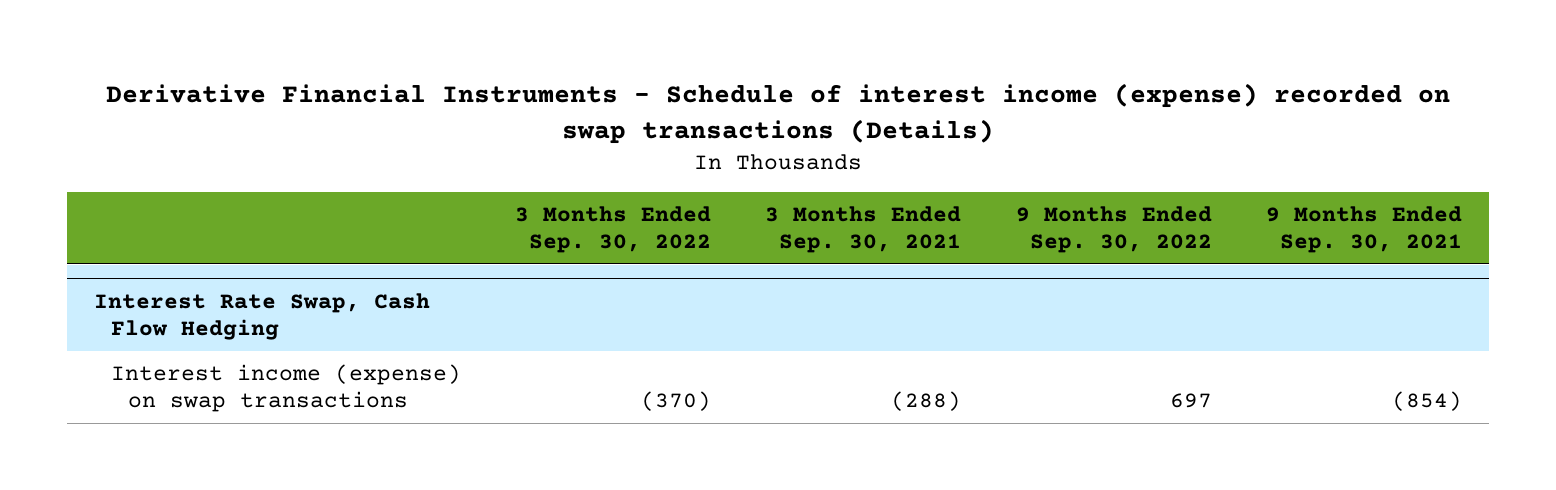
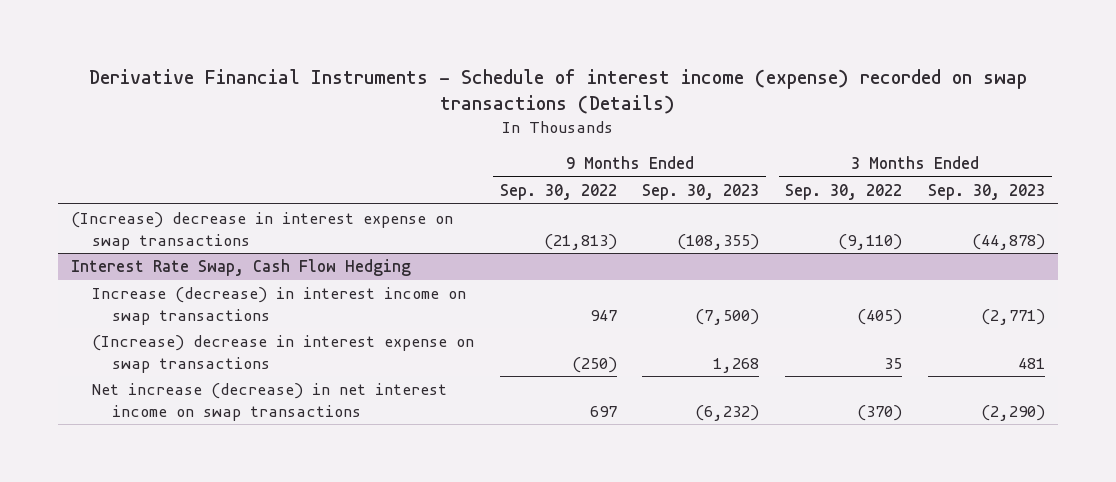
[765,205,962,253] 3 Months Ended Sep. 30, 2021 -> none
[1265,205,1462,253] 9 Months Ended Sep. 30, 2021 -> none
none -> [642,184,760,201] Sep. 30, 2023
none -> [928,184,1046,201] Sep. 30, 2023
none -> [71,212,454,250] (Increase) decrease in interest expense on swap transactions
none -> [91,287,466,325] Increase (decrease) in interest income on swap transactions
none -> [91,335,474,373] (Increase) decrease in interest expense on swap transactions
[110,364,461,413] Interest income (expense) on swap transactions -> [91,383,447,421] Net increase (decrease) in net interest income on swap transactions

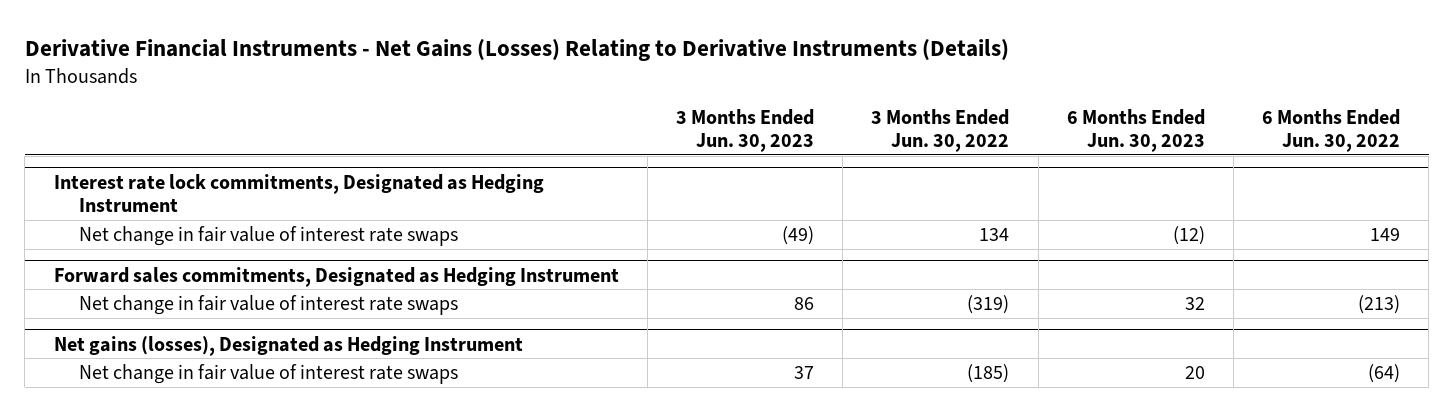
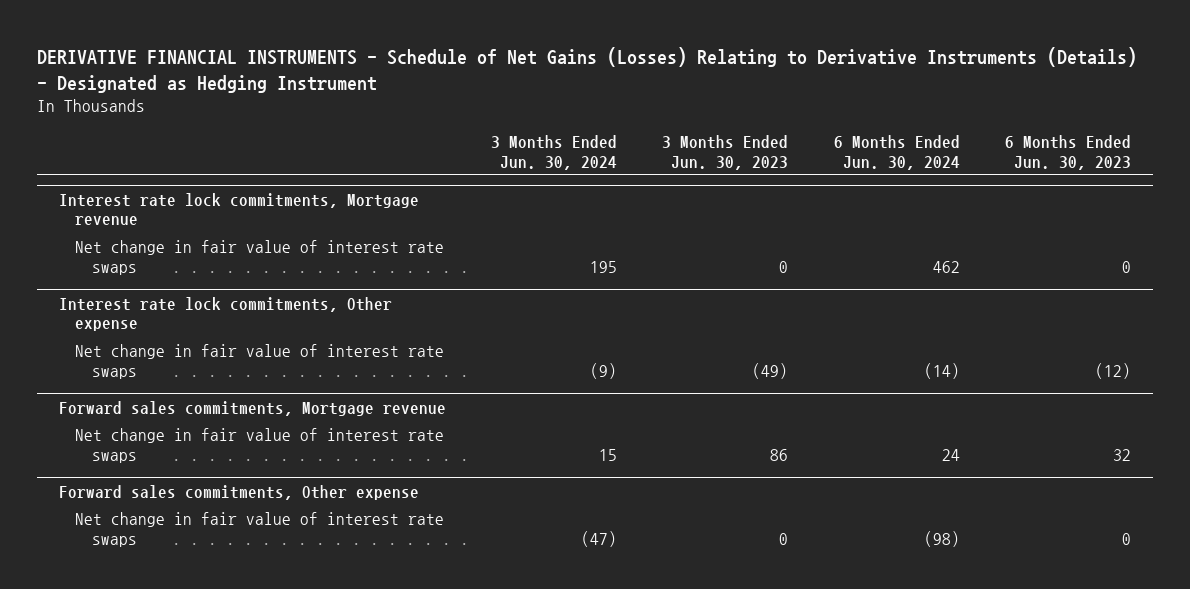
[24,39,1009,62] Derivative Financial Instruments - Net Gains (Losses) Relating to Derivative Instruments (Details) -> [36,46,1137,93] DERIVATIVE FINANCIAL INSTRUMENTS - Schedule of Net Gains (Losses) Relating to Derivative Instruments (Details) - Designated as Hedging Instrument
[871,109,1010,153] 3 Months Ended Jun. 30, 2022 -> none
[1262,109,1401,153] 6 Months Ended Jun. 30, 2022 -> none
none -> [491,135,618,170] 3 Months Ended Jun. 30, 2024
none -> [833,135,960,170] 6 Months Ended Jun. 30, 2024
[53,173,544,212] Interest rate lock commitments, Designated as Hedging Instrument -> none
none -> [59,192,420,226] Interest rate lock commitments, Mortgage revenue
none -> [75,239,445,275] Net change in fair value of interest rate swaps
none -> [59,296,393,332] Interest rate lock commitments, Other expense
[53,266,619,287] Forward sales commitments, Designated as Hedging Instrument -> none
none -> [59,400,447,416] Forward sales commitments, Mortgage revenue
[53,335,523,356] Net gains (losses), Designated as Hedging Instrument -> none
none -> [59,484,420,500] Forward sales commitments, Other expense
[794,365,815,379] 37 -> [779,532,789,545] 0
[1184,365,1205,379] 20 -> [1121,532,1131,545] 0

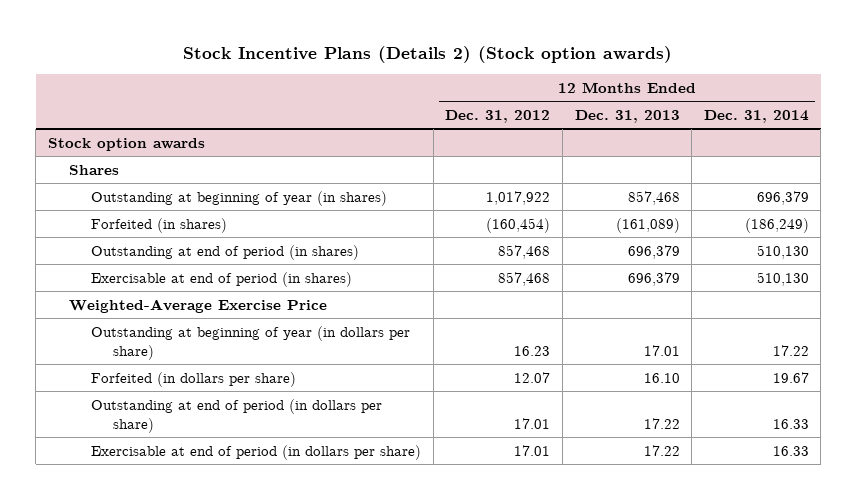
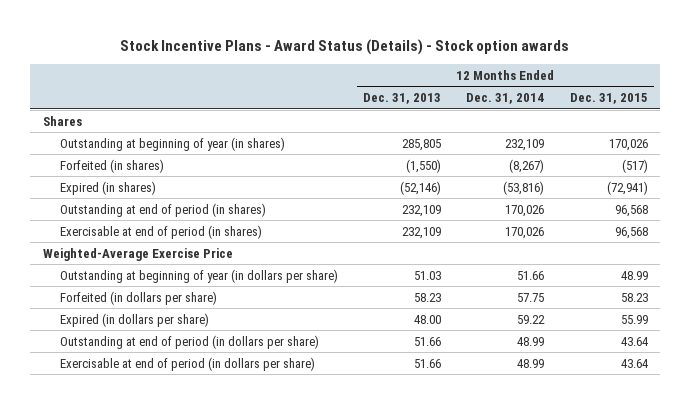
[183,45,673,63] Stock Incentive Plans (Details 2) (Stock option awards) -> [120,38,570,55] Stock Incentive Plans - Award Status (Details) - Stock option awards
[445,109,551,123] Dec. 31, 2012 -> none
none -> [569,92,648,104] Dec. 31, 2015
[47,137,205,151] Stock option awards -> none
[627,190,680,205] 857,468 -> [402,138,442,151] 285,805
[756,190,809,205] 696,379 -> [505,138,545,151] 232,109
[615,217,680,233] (161,089) -> [406,158,442,173] (1,550)
[744,217,809,233] (186,249) -> [509,158,545,173] (8,267)
none -> [59,180,156,195] Expired (in shares)
[627,244,680,259] 696,379 -> [402,204,442,217] 232,109
[756,244,809,259] 510,130 -> [505,204,545,217] 170,026
[627,271,680,286] 696,379 -> [402,226,442,239] 232,109
[756,271,809,286] 510,130 -> [505,226,545,239] 170,026
[643,344,680,356] 17.01 -> [414,270,442,280] 51.03
[772,344,809,356] 17.22 -> [517,270,545,280] 51.66
[643,372,680,383] 16.10 -> [414,292,442,302] 58.23
[772,371,809,383] 19.67 -> [517,292,545,302] 57.75
none -> [59,312,209,327] Expired (in dollars per share)
[643,417,680,429] 17.22 -> [414,336,442,346] 51.66
[772,418,809,429] 16.33 -> [517,336,545,346] 48.99
[643,444,680,456] 17.22 -> [414,358,442,368] 51.66
[772,445,809,456] 16.33 -> [517,358,545,368] 48.99

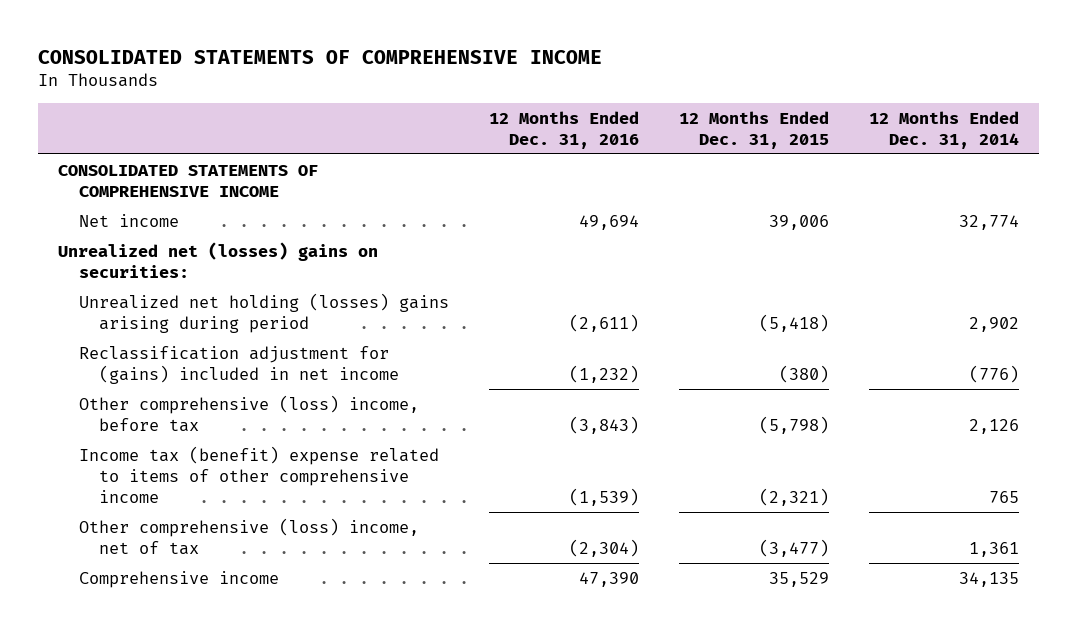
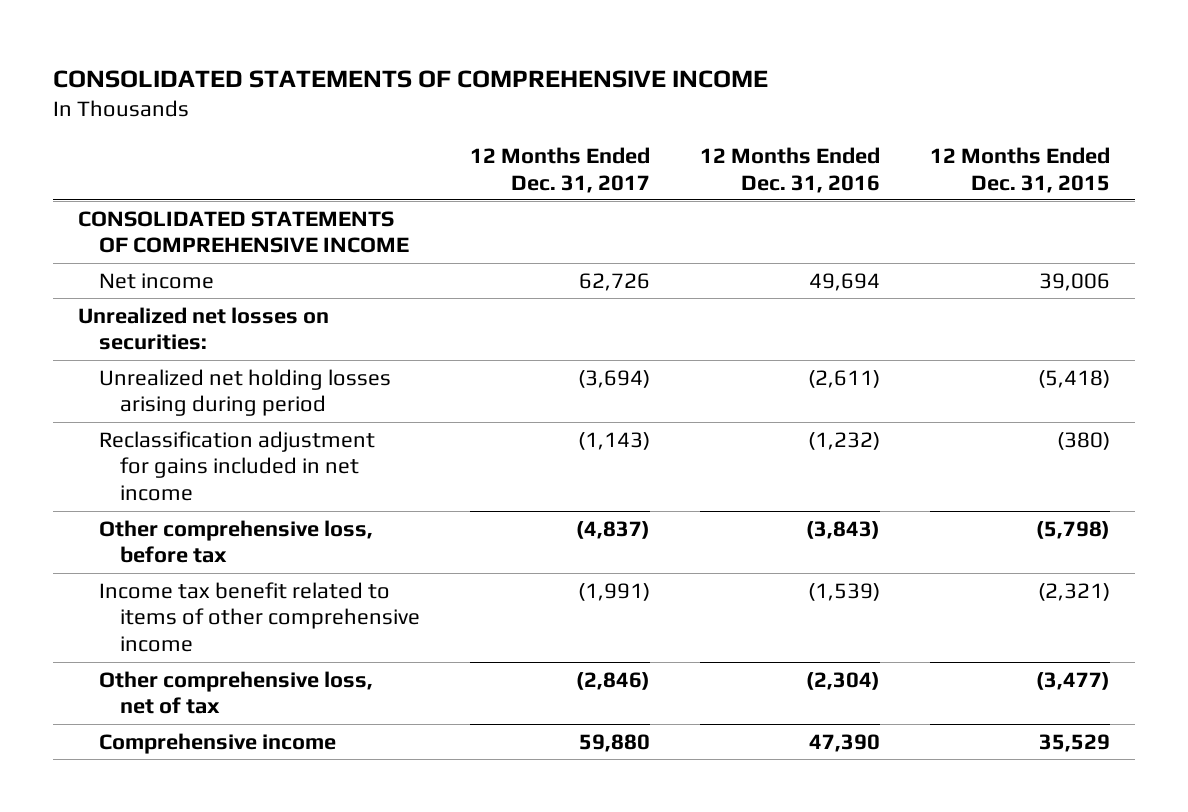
[868,110,1019,149] 12 Months Ended Dec. 31, 2014 -> none
none -> [470,146,651,193] 12 Months Ended Dec. 31, 2017
[57,241,378,278] Unrealized net (losses) gains on securities: -> [77,306,329,351] Unrealized net losses on securities:
[78,292,449,333] Unrealized net holding (losses) gains arising during period -> [98,368,391,417] Unrealized net holding losses arising during period
[78,345,400,384] Reclassification adjustment for (gains) included in net income -> [98,430,375,502] Reclassification adjustment for gains included in net income
[78,394,419,432] Other comprehensive (loss) income, before tax -> [98,519,373,564] Other comprehensive loss, before tax
[78,445,439,503] Income tax (benefit) expense related to items of other comprehensive income -> [98,581,421,653] Income tax benefit related to items of other comprehensive income
[78,517,419,555] Other comprehensive (loss) income, net of tax -> [98,670,373,715] Other comprehensive loss, net of tax

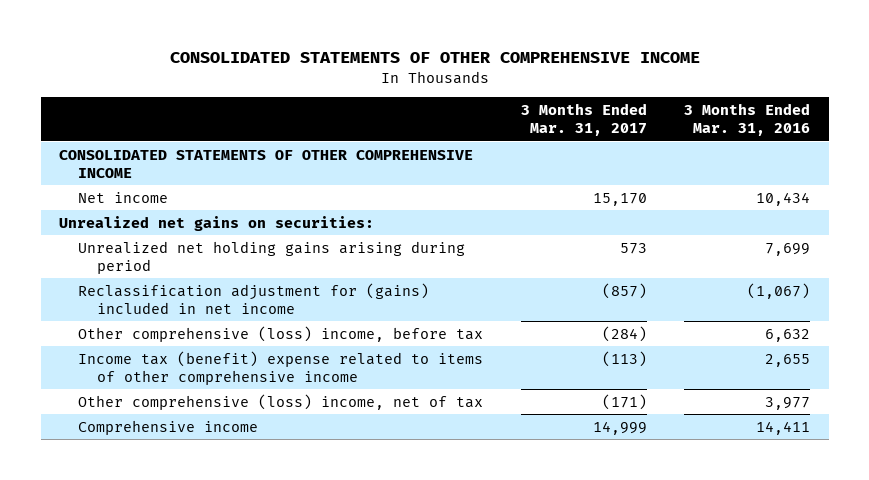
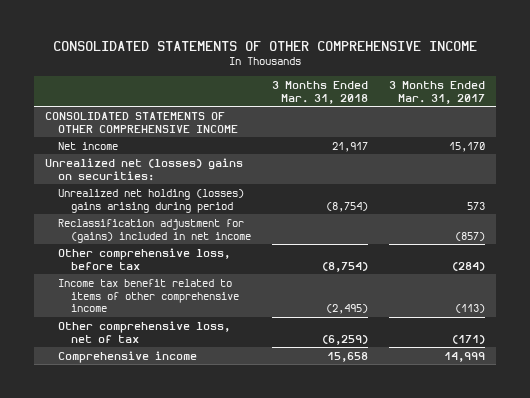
[683,102,810,137] 3 Months Ended Mar. 31, 2016 -> none
none -> [272,80,369,104] 3 Months Ended Mar. 31, 2018
[59,215,375,231] Unrealized net gains on securities: -> [44,157,243,181] Unrealized net (losses) gains on securities:
[78,240,466,275] Unrealized net holding gains arising during period -> [58,188,245,213] Unrealized net holding (losses) gains arising during period
[78,325,484,342] Other comprehensive (loss) income, before tax -> [58,247,231,270] Other comprehensive loss, before tax
[78,350,484,386] Income tax (benefit) expense related to items of other comprehensive income -> [58,278,240,313] Income tax benefit related to items of other comprehensive income
[78,393,484,410] Other comprehensive (loss) income, net of tax -> [58,320,231,343] Other comprehensive loss, net of tax

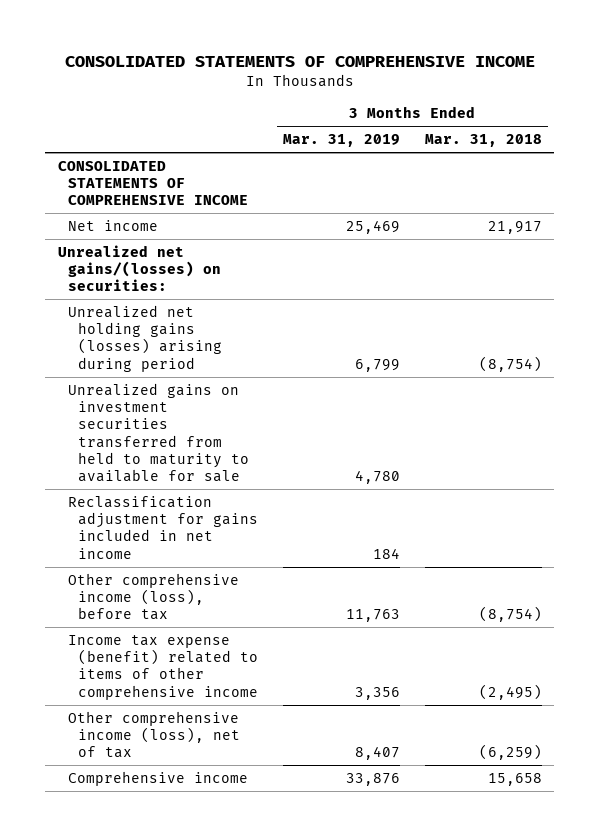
[53,40,478,51] CONSOLIDATED STATEMENTS OF OTHER COMPREHENSIVE INCOME -> [64,56,535,68] CONSOLIDATED STATEMENTS OF COMPREHENSIVE INCOME
[389,80,486,104] 3 Months Ended Mar. 31, 2017 -> none
none -> [282,134,400,148] Mar. 31, 2019
[44,111,239,133] CONSOLIDATED STATEMENTS OF OTHER COMPREHENSIVE INCOME -> [57,160,248,206] CONSOLIDATED STATEMENTS OF COMPREHENSIVE INCOME
[44,157,243,181] Unrealized net (losses) gains on securities: -> [57,244,221,292] Unrealized net gains/(losses) on securities:
[58,188,245,213] Unrealized net holding (losses) gains arising during period -> [67,304,223,372] Unrealized net holding gains (losses) arising during period
none -> [67,382,250,483] Unrealized gains on investment securities transferred from held to maturity to available for sale
[58,218,252,243] Reclassification adjustment for (gains) included in net income -> [67,495,259,559] Reclassification adjustment for gains included in net income
[58,247,231,270] Other comprehensive loss, before tax -> [67,572,239,621] Other comprehensive income (loss), before tax
[58,278,240,313] Income tax benefit related to items of other comprehensive income -> [67,634,259,700] Income tax expense (benefit) related to items of other comprehensive income
[58,320,231,343] Other comprehensive loss, net of tax -> [67,710,241,759] Other comprehensive income (loss), net of tax

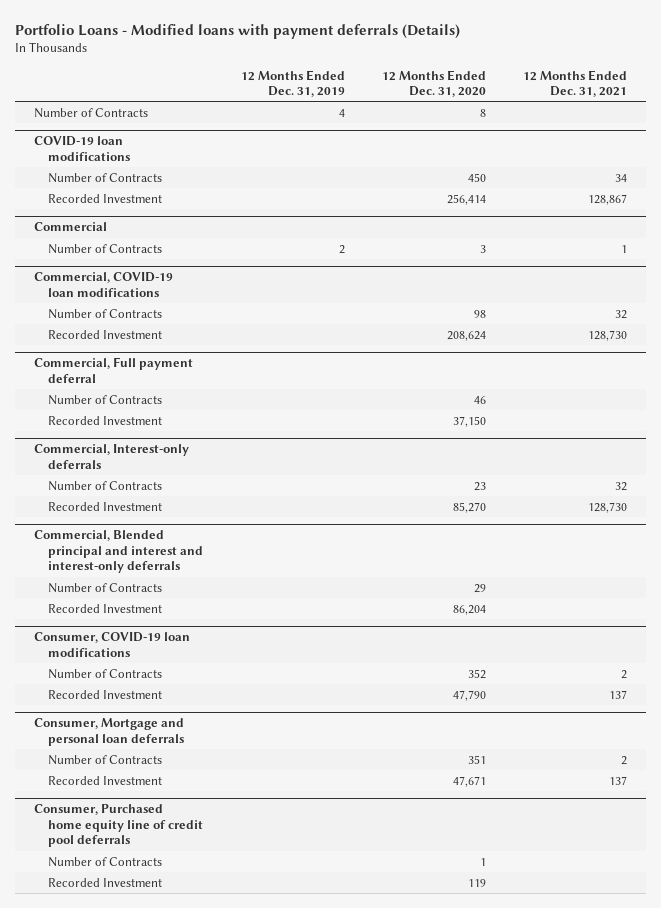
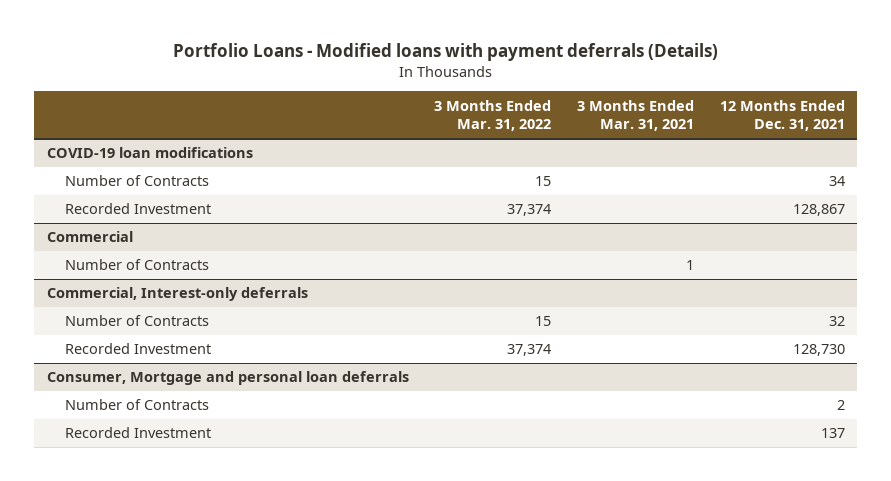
[240,69,345,98] 12 Months Ended Dec. 31, 2019 -> none
[382,69,487,98] 12 Months Ended Dec. 31, 2020 -> none
none -> [434,99,552,132] 3 Months Ended Mar. 31, 2022
none -> [576,99,694,132] 3 Months Ended Mar. 31, 2021
[33,107,148,118] Number of Contracts -> none
[48,243,163,254] Number of Contracts -> none
[33,272,173,297] Commercial, COVID-19 loan modifications -> none
[48,308,163,319] Number of Contracts -> none
[48,329,163,339] Recorded Investment -> none
[33,357,193,383] Commercial, Full payment deferral -> none
[48,415,163,425] Recorded Investment -> none
[33,530,204,574] Commercial, Blended principal and interest and interest-only deferrals -> none
[48,582,163,593] Number of Contracts -> none
[48,603,163,613] Recorded Investment -> none
[33,632,190,657] Consumer, COVID-19 loan modifications -> none
[48,668,163,679] Number of Contracts -> none
[48,689,163,699] Recorded Investment -> none
[33,804,204,848] Consumer, Purchased home equity line of credit pool deferrals -> none
[48,856,163,867] Number of Contracts -> none
[48,877,163,887] Recorded Investment -> none

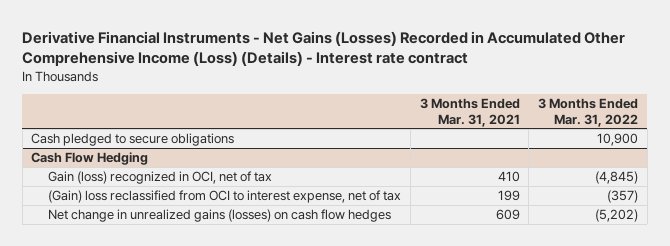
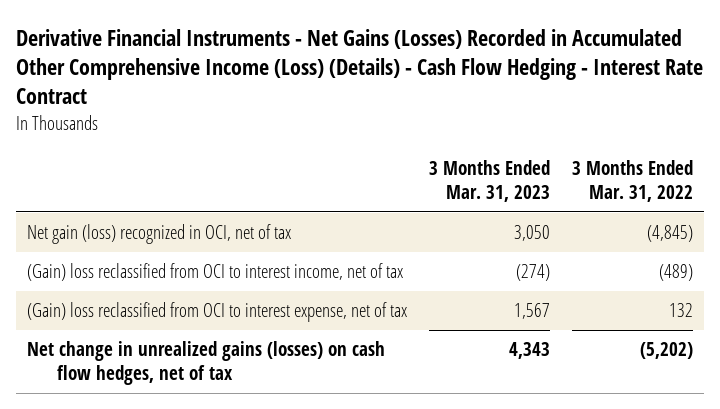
[22,30,626,67] Derivative Financial Instruments - Net Gains (Losses) Recorded in Accumulated Other Comprehensive Income (Loss) (Details) - Interest rate contract -> [16,28,704,105] Derivative Financial Instruments - Net Gains (Losses) Recorded in Accumulated Other Comprehensive Income (Loss) (Details) - Cash Flow Hedging - Interest Rate Contract
[419,98,520,127] 3 Months Ended Mar. 31, 2021 -> none
none -> [428,159,550,203] 3 Months Ended Mar. 31, 2023
[31,133,235,147] Cash pledged to secure obligations -> none
[31,152,149,166] Cash Flow Hedging -> none
[48,171,273,185] Gain (loss) recognized in OCI, net of tax -> [27,224,292,245] Net gain (loss) recognized in OCI, net of tax
none -> [27,263,404,282] (Gain) loss reclassified from OCI to interest income, net of tax
[607,190,639,204] (357) -> [668,303,693,318] 132
[48,209,392,223] Net change in unrealized gains (losses) on cash flow hedges -> [27,341,386,386] Net change in unrealized gains (losses) on cash flow hedges, net of tax

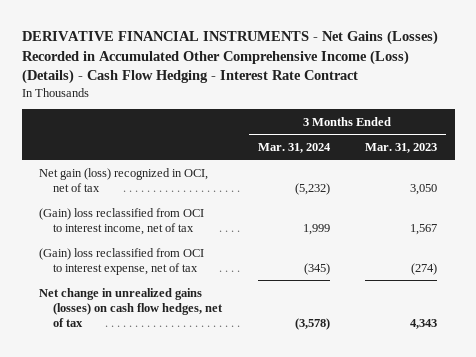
[16,28,704,105] Derivative Financial Instruments - Net Gains (Losses) Recorded in Accumulated Other Comprehensive Income (Loss) (Details) - Cash Flow Hedging - Interest Rate Contract -> [21,30,438,84] DERIVATIVE FINANCIAL INSTRUMENTS - Net Gains (Losses) Recorded in Accumulated Other Comprehensive Income (Loss) (Details) - Cash Flow Hedging - Interest Rate Contract
[571,159,693,203] 3 Months Ended Mar. 31, 2022 -> none
none -> [257,142,331,153] Mar. 31, 2024
[515,264,550,282] (274) -> [409,223,437,235] 1,567
[513,303,550,320] 1,567 -> [410,262,437,275] (274)

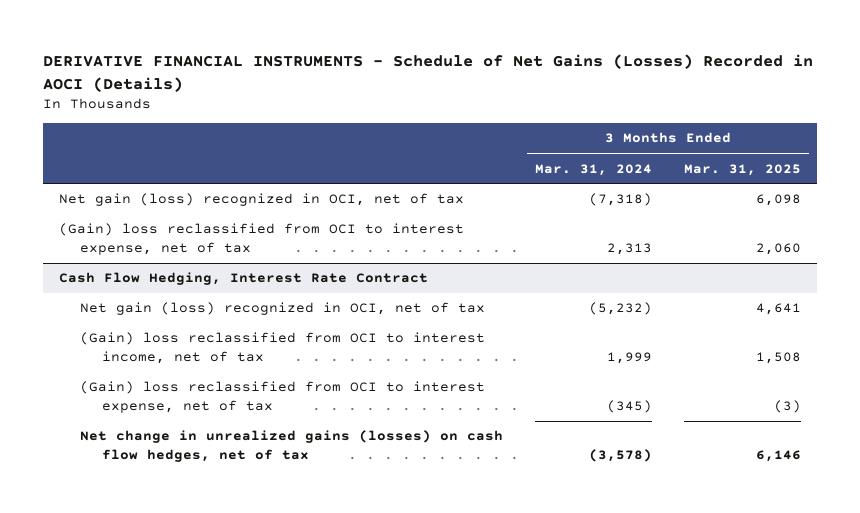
[21,30,438,84] DERIVATIVE FINANCIAL INSTRUMENTS - Net Gains (Losses) Recorded in Accumulated Other Comprehensive Income (Loss) (Details) - Cash Flow Hedging - Interest Rate Contract -> [42,53,813,92] DERIVATIVE FINANCIAL INSTRUMENTS - Schedule of Net Gains (Losses) Recorded in AOCI (Details)
[364,142,437,153] Mar. 31, 2023 -> none
none -> [684,163,802,176] Mar. 31, 2025
none -> [58,193,464,207] Net gain (loss) recognized in OCI, net of tax
none -> [58,223,464,256] (Gain) loss reclassified from OCI to interest expense, net of tax
none -> [58,272,428,286] Cash Flow Hedging, Interest Rate Contract

